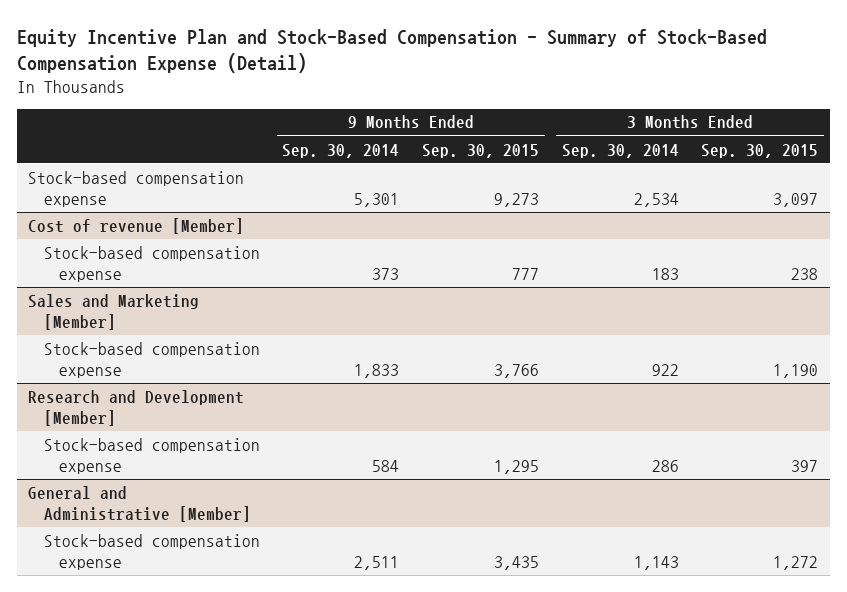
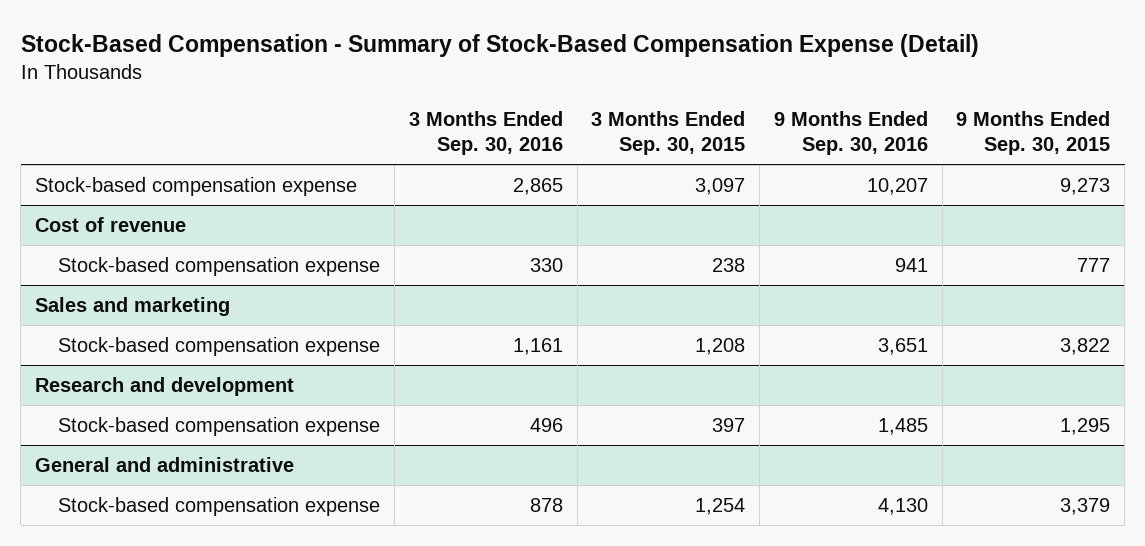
[17,29,768,74] Equity Incentive Plan and Stock-Based Compensation - Summary of Stock-Based Compensation Expense (Detail) -> [20,33,979,57] Stock-Based Compensation - Summary of Stock-Based Compensation Expense (Detail)
[282,143,400,158] Sep. 30, 2014 -> none
[561,143,679,158] Sep. 30, 2014 -> none
none -> [408,110,563,156] 3 Months Ended Sep. 30, 2016
none -> [773,110,928,156] 9 Months Ended Sep. 30, 2016
[28,217,245,234] Cost of revenue [Member] -> [34,217,186,233] Cost of revenue
[28,293,200,330] Sales and Marketing [Member] -> [34,297,230,317] Sales and marketing
[494,363,540,378] 3,766 -> [1060,338,1111,356] 3,822
[773,363,819,378] 1,190 -> [695,338,746,356] 1,208
[28,389,245,426] Research and Development [Member] -> [34,377,294,397] Research and development
[28,485,251,522] General and Administrative [Member] -> [34,457,294,473] General and administrative
[494,555,540,570] 3,435 -> [1060,498,1111,516] 3,379
[773,555,819,570] 1,272 -> [695,498,746,516] 1,254

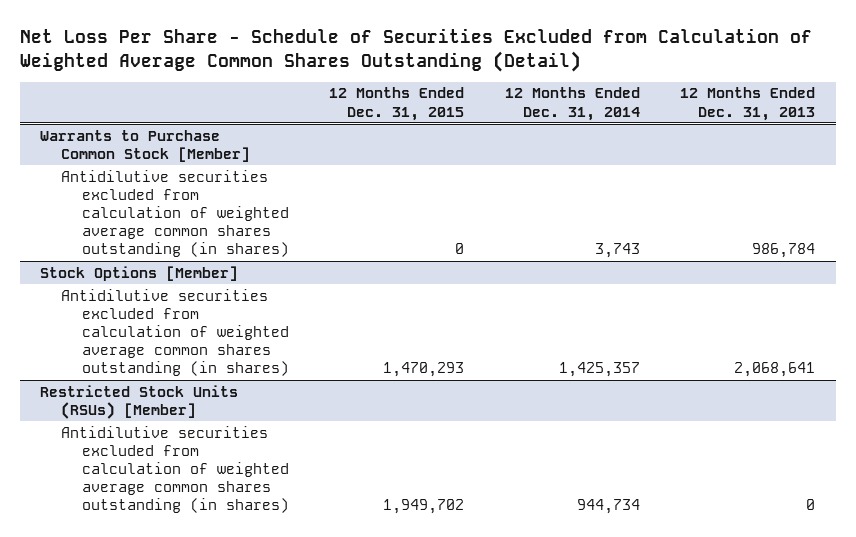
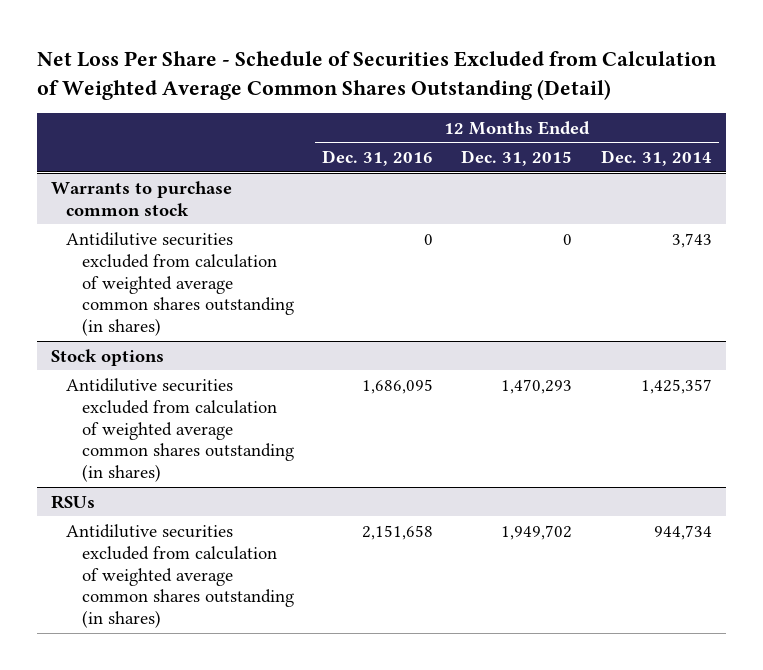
[680,87,816,121] 12 Months Ended Dec. 31, 2013 -> none
none -> [322,150,434,167] Dec. 31, 2016
[40,129,251,162] Warrants to Purchase Common Stock [Member] -> [50,180,232,216] Warrants to purchase common stock
[40,265,239,281] Stock Options [Member] -> [50,348,164,366] Stock options
[40,384,239,419] Restricted Stock Units (RSUs) [Member] -> [50,494,95,509] RSUs

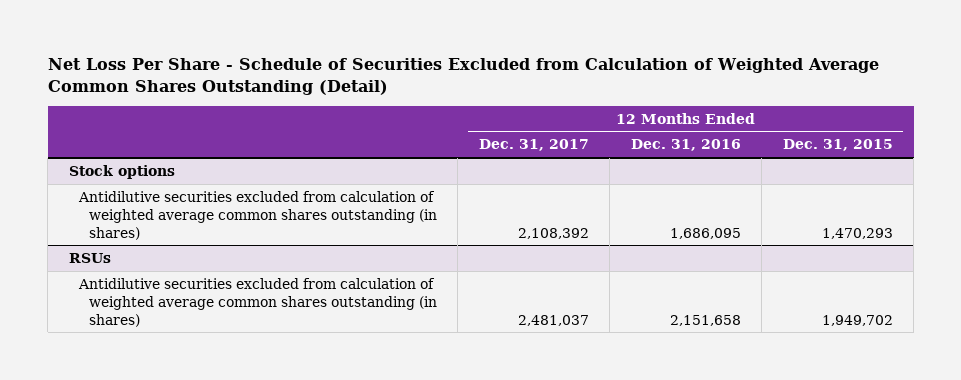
[600,150,712,167] Dec. 31, 2014 -> none
none -> [478,139,589,152] Dec. 31, 2017
[50,180,232,216] Warrants to purchase common stock -> none
[66,231,294,337] Antidilutive securities excluded from calculation of weighted average common shares outstanding (in shares) -> none

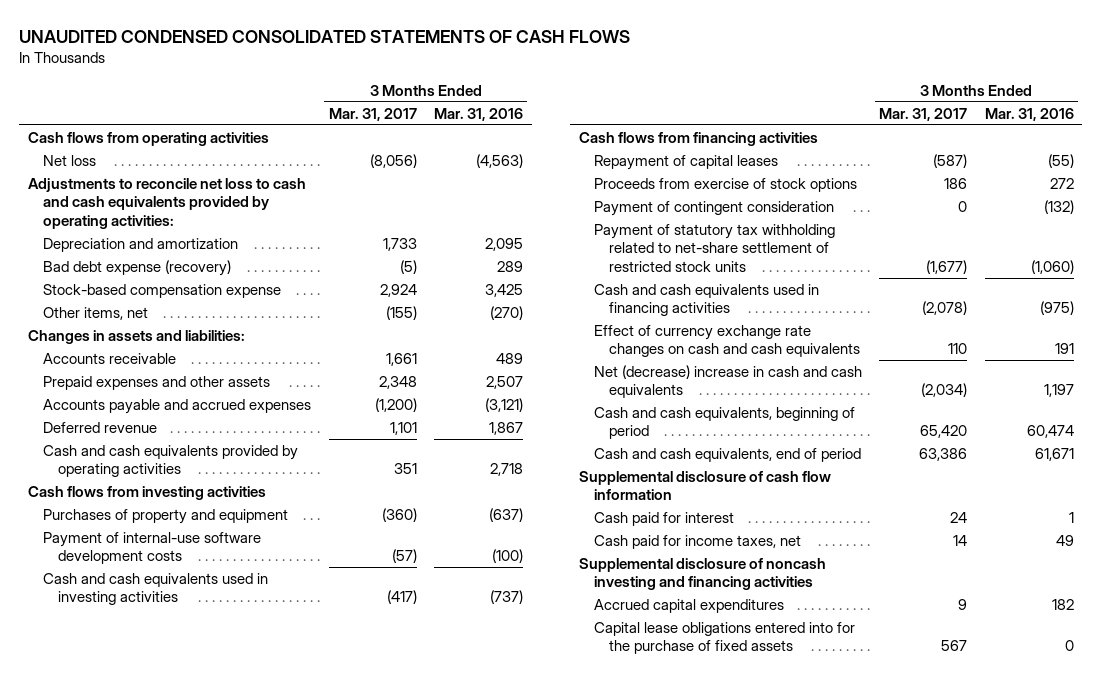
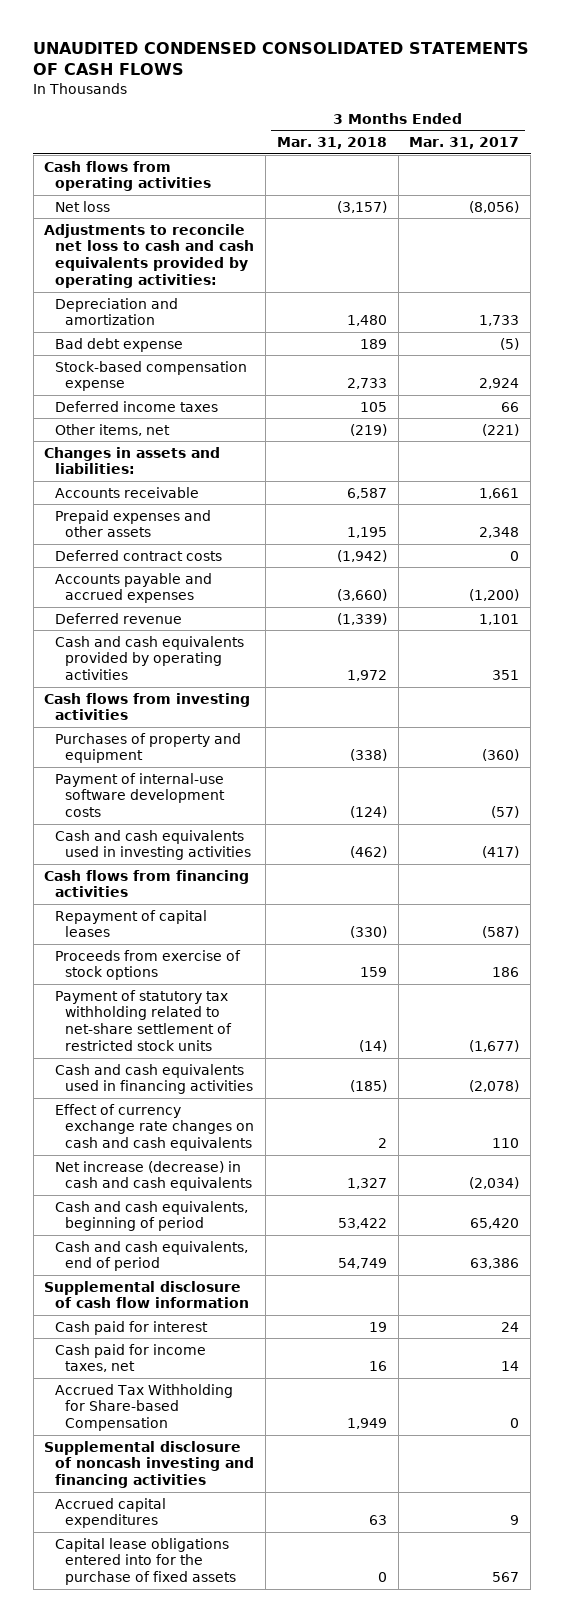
[434,107,524,121] Mar. 31, 2016 -> none
none -> [276,137,387,150] Mar. 31, 2018
[43,260,232,277] Bad debt expense (recovery) -> [54,337,183,352] Bad debt expense
none -> [54,400,218,412] Deferred income taxes
[385,306,417,321] (155) -> [482,423,520,436] (221)
none -> [54,549,222,561] Deferred contract costs
[593,201,834,217] Payment of contingent consideration -> none
[593,365,862,399] Net (decrease) increase in cash and cash equivalents -> [54,1160,253,1192] Net increase (decrease) in cash and cash equivalents
none -> [54,1383,233,1432] Accrued Tax Withholding for Share-based Compensation

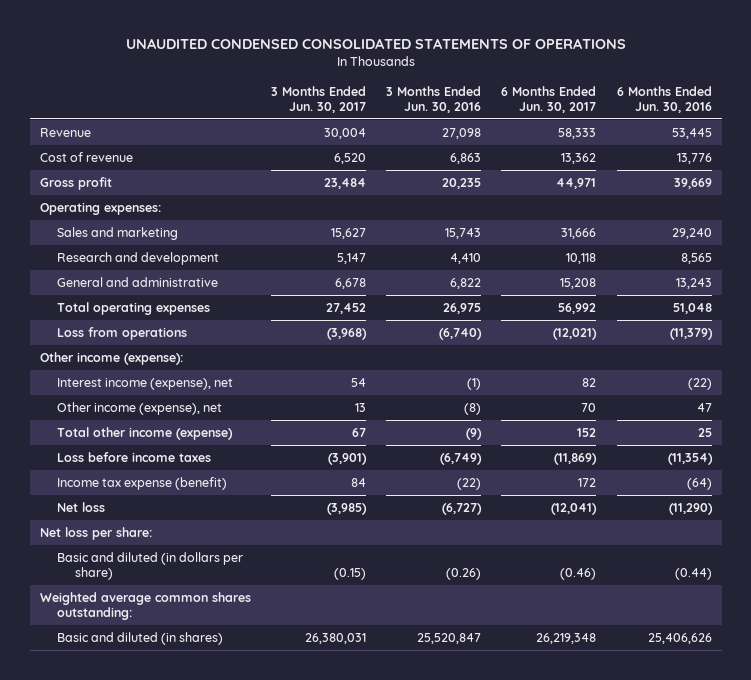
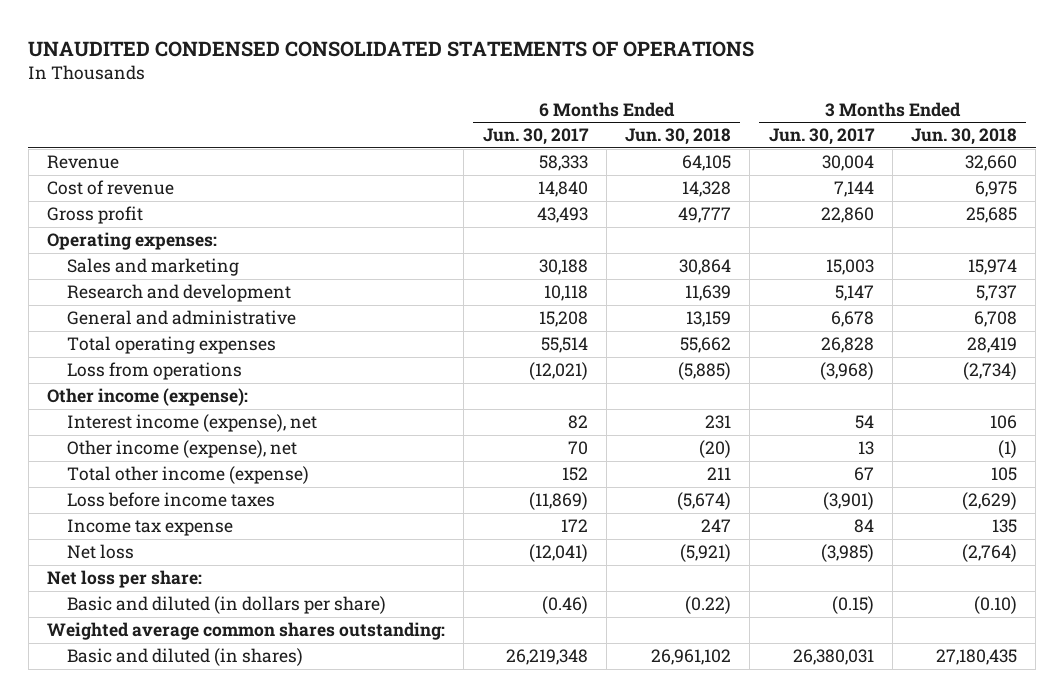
[386,85,482,114] 3 Months Ended Jun. 30, 2016 -> none
[616,85,712,114] 6 Months Ended Jun. 30, 2016 -> none
none -> [625,128,732,146] Jun. 30, 2018
none -> [910,128,1017,146] Jun. 30, 2018
[333,152,366,164] 6,520 -> [833,181,874,198] 7,144
[561,152,597,164] 13,362 -> [537,181,588,198] 14,840
[323,177,366,189] 23,484 -> [820,207,874,224] 22,860
[556,177,597,189] 44,971 -> [536,207,588,224] 43,493
[330,227,366,239] 15,627 -> [825,259,874,276] 15,003
[561,227,597,239] 31,666 -> [538,259,588,276] 30,188
[325,302,366,314] 27,452 -> [820,337,874,354] 26,828
[558,302,597,314] 56,992 -> [540,337,588,354] 55,514
[57,476,228,490] Income tax expense (benefit) -> [66,519,233,537] Income tax expense

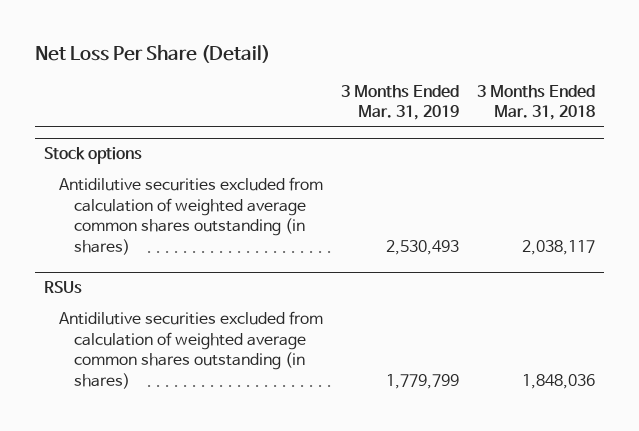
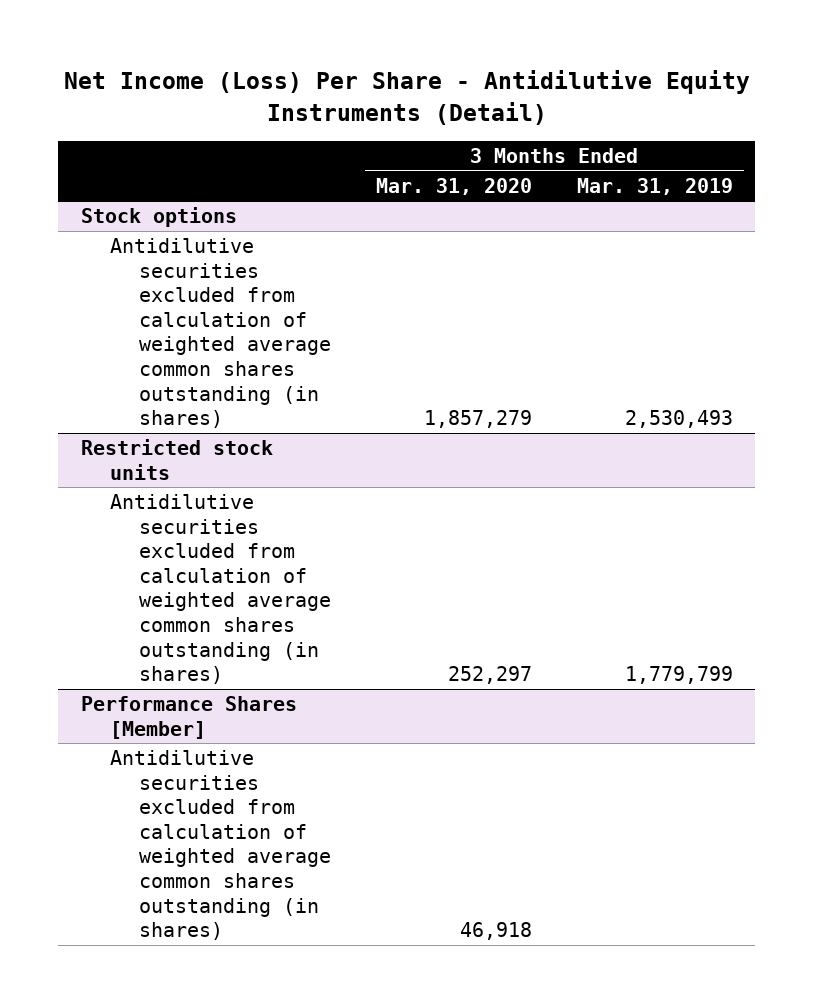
[34,44,270,63] Net Loss Per Share (Detail) -> [63,70,750,125] Net Income (Loss) Per Share - Antidilutive Equity Instruments (Detail)
[477,84,596,121] 3 Months Ended Mar. 31, 2018 -> none
none -> [376,177,533,195] Mar. 31, 2020
[43,281,82,294] RSUs -> [80,439,273,480] Restricted stock units
none -> [80,696,297,739] Performance Shares [Member]
none -> [109,750,332,941] Antidilutive securities excluded from calculation of weighted average common shares outstanding (in shares)

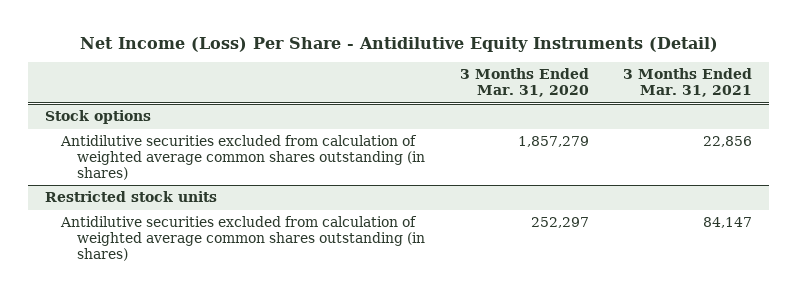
[576,177,733,195] Mar. 31, 2019 -> none
none -> [623,68,753,98] 3 Months Ended Mar. 31, 2021
[80,696,297,739] Performance Shares [Member] -> none
[109,750,332,941] Antidilutive securities excluded from calculation of weighted average common shares outstanding (in shares) -> none

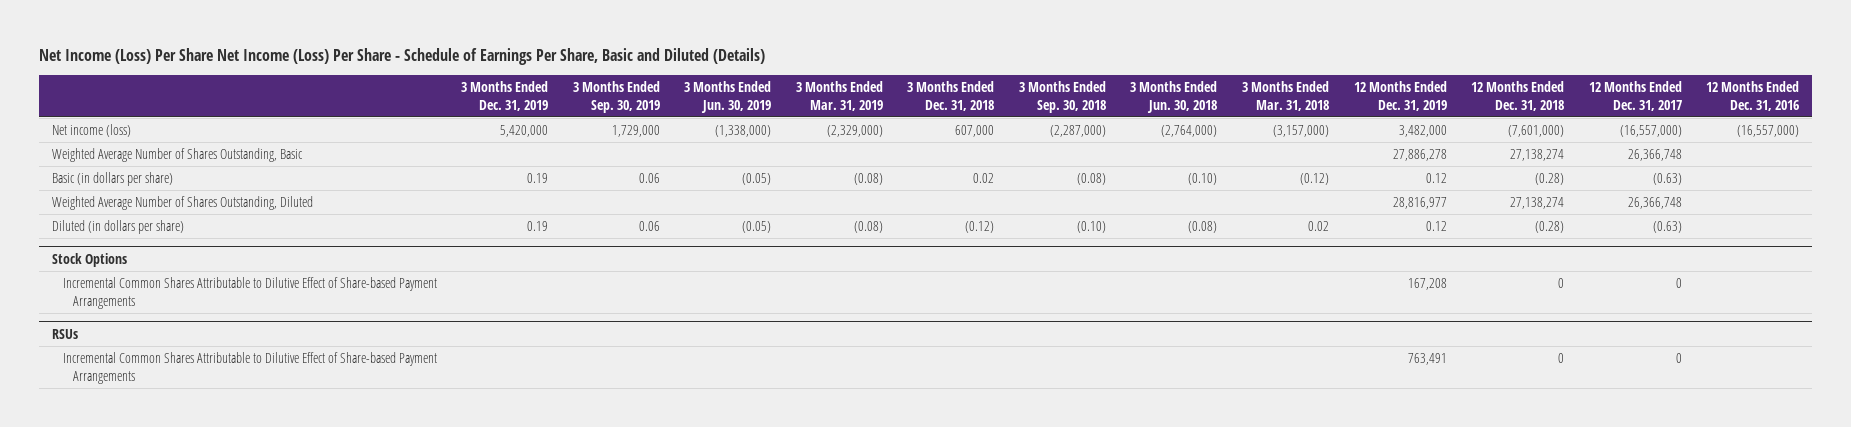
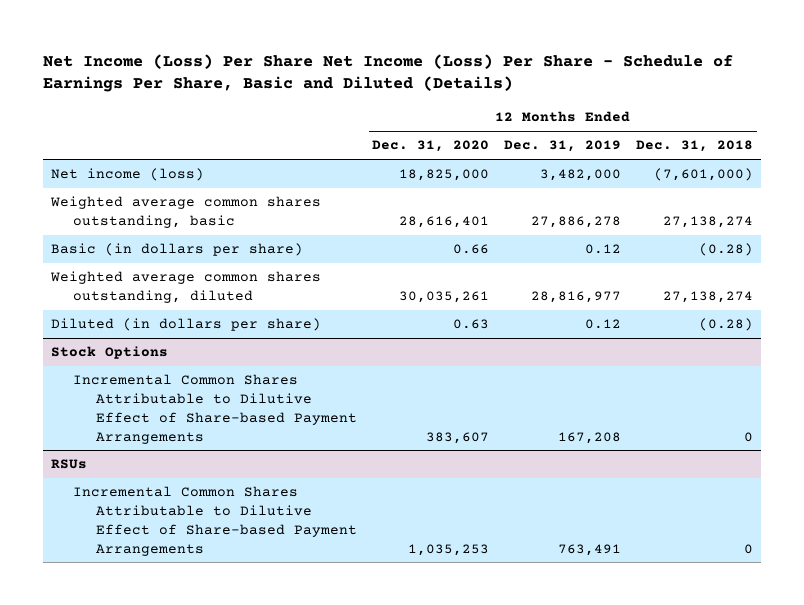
[461,80,549,111] 3 Months Ended Dec. 31, 2019 -> none
[572,80,660,113] 3 Months Ended Sep. 30, 2019 -> none
[684,80,772,113] 3 Months Ended Jun. 30, 2019 -> none
[795,80,883,111] 3 Months Ended Mar. 31, 2019 -> none
[907,80,995,111] 3 Months Ended Dec. 31, 2018 -> none
[1018,80,1106,113] 3 Months Ended Sep. 30, 2018 -> none
[1130,80,1218,113] 3 Months Ended Jun. 30, 2018 -> none
[1242,80,1330,111] 3 Months Ended Mar. 31, 2018 -> none
[1588,80,1682,111] 12 Months Ended Dec. 31, 2017 -> none
[1706,80,1800,111] 12 Months Ended Dec. 31, 2016 -> none
none -> [372,140,490,153] Dec. 31, 2020
[51,148,303,163] Weighted Average Number of Shares Outstanding, Basic -> [49,196,321,229] Weighted average common shares outstanding, basic
[51,196,313,211] Weighted Average Number of Shares Outstanding, Diluted -> [49,271,321,304] Weighted average common shares outstanding, diluted

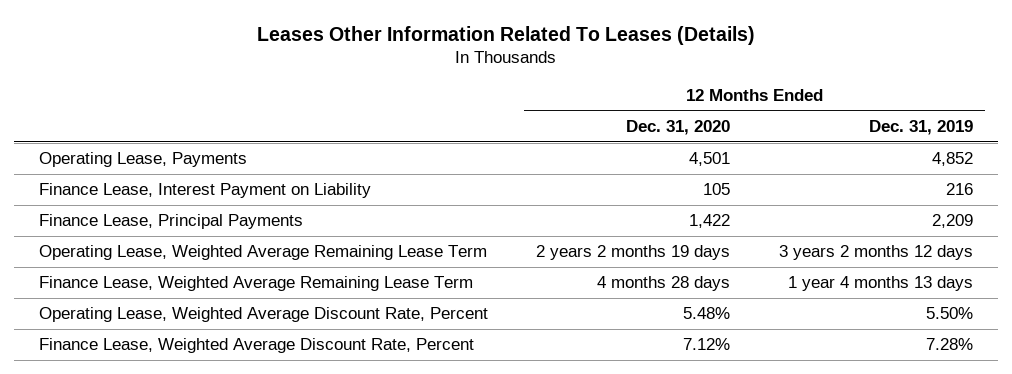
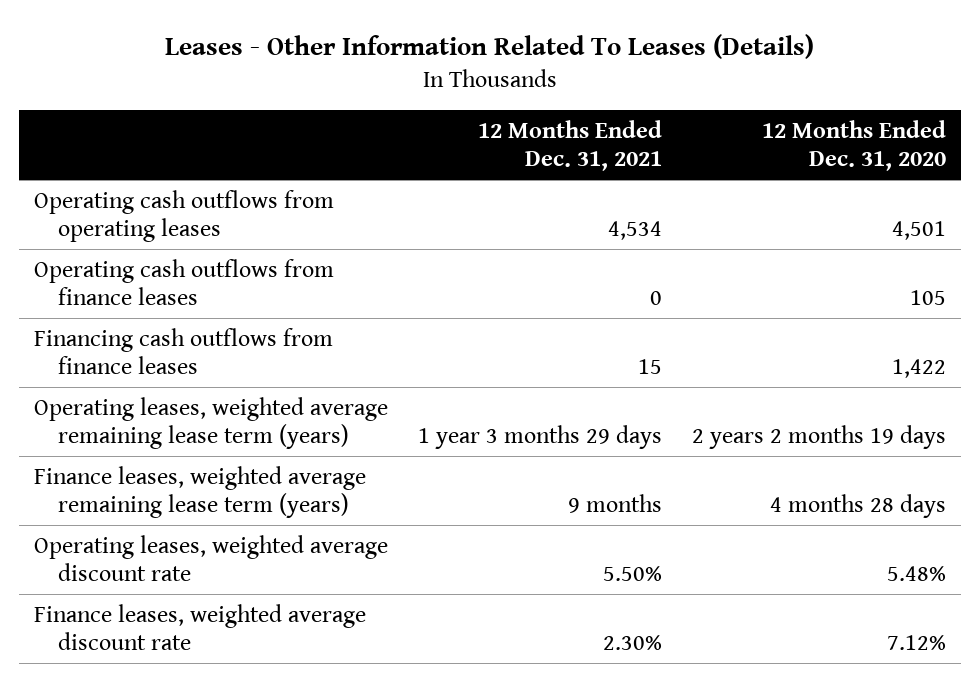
[256,25,755,45] Leases Other Information Related To Leases (Details) -> [165,34,815,60] Leases - Other Information Related To Leases (Details)
[869,120,974,136] Dec. 31, 2019 -> none
none -> [478,120,663,171] 12 Months Ended Dec. 31, 2021
[38,152,247,168] Operating Lease, Payments -> [34,189,335,242] Operating cash outflows from operating leases
[38,183,371,199] Finance Lease, Interest Payment on Liability -> [34,258,335,305] Operating cash outflows from finance leases
[38,214,303,230] Finance Lease, Principal Payments -> [34,327,334,374] Financing cash outflows from finance leases
[38,245,487,261] Operating Lease, Weighted Average Remaining Lease Term -> [34,396,389,449] Operating leases, weighted average remaining lease term (years)
[38,276,473,292] Finance Lease, Weighted Average Remaining Lease Term -> [34,465,367,518] Finance leases, weighted average remaining lease term (years)
[38,307,488,323] Operating Lease, Weighted Average Discount Rate, Percent -> [34,534,389,581] Operating leases, weighted average discount rate
[38,338,474,354] Finance Lease, Weighted Average Discount Rate, Percent -> [34,603,367,650] Finance leases, weighted average discount rate

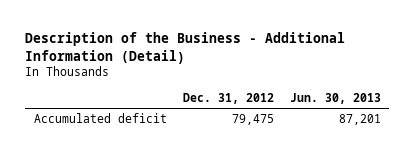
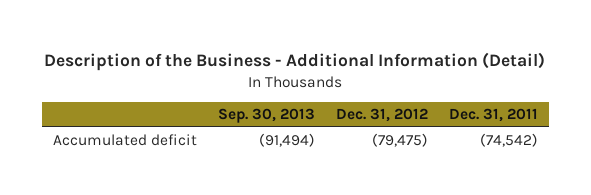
[289,92,381,104] Jun. 30, 2013 -> none
none -> [217,108,315,124] Sep. 30, 2013
none -> [448,108,538,123] Dec. 31, 2011
[231,114,274,126] 79,475 -> [371,133,428,148] (79,475)

